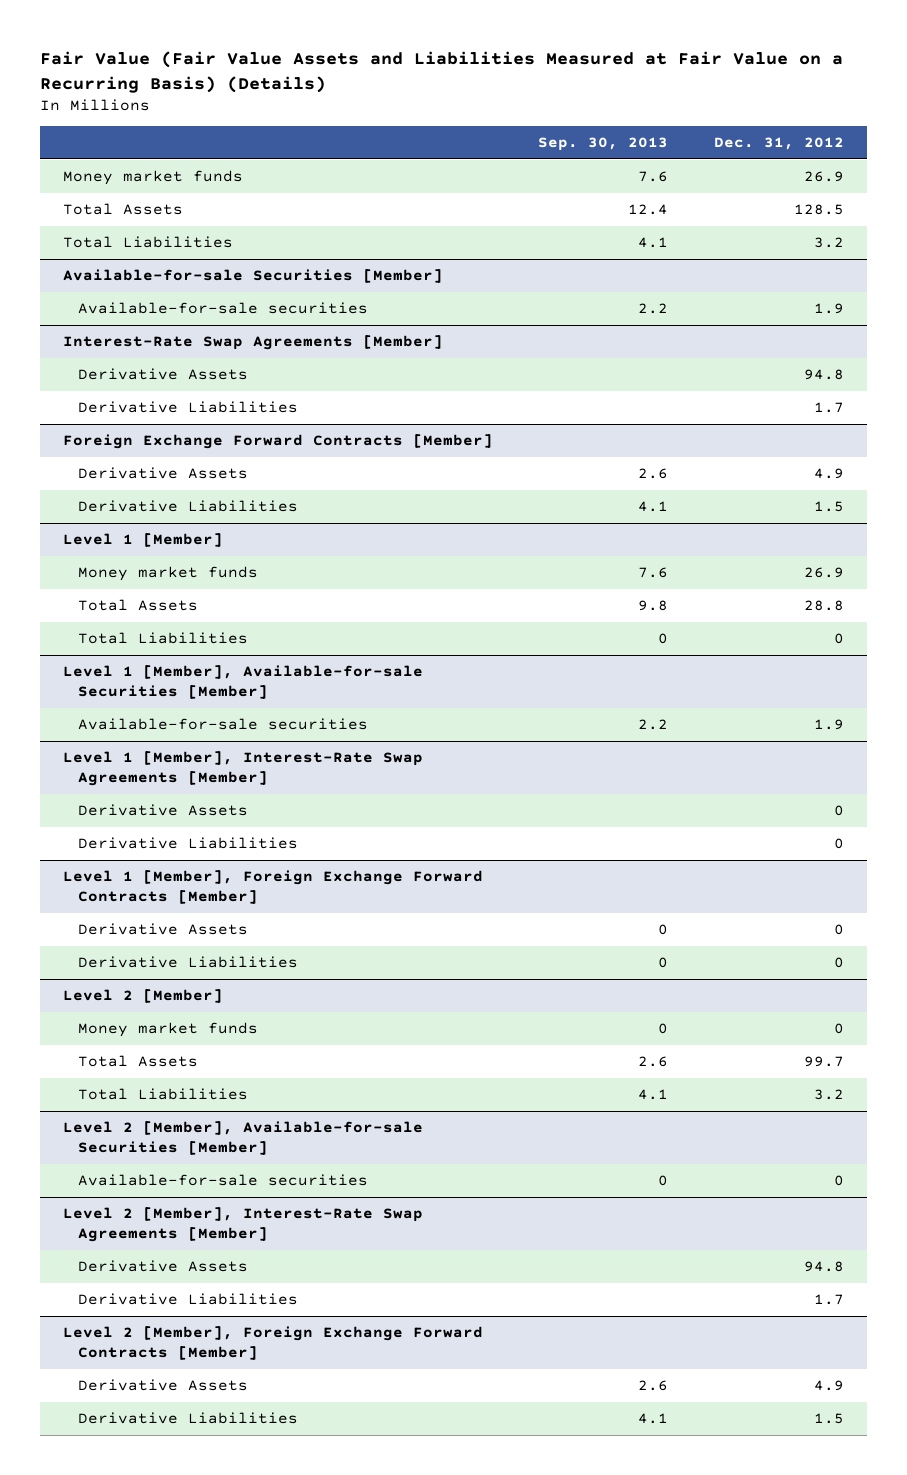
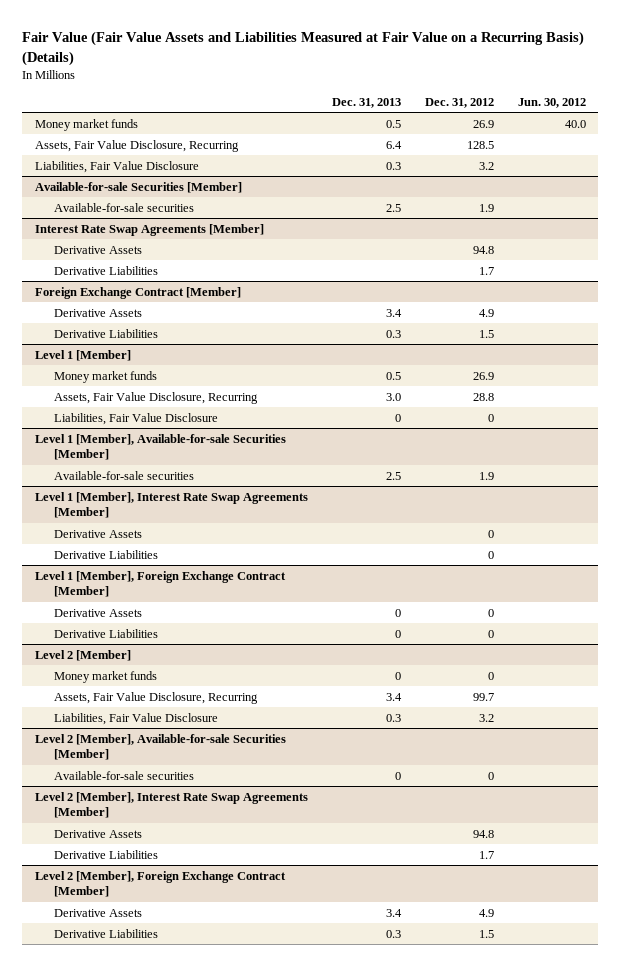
[538,137,669,152] Sep. 30, 2013 -> none
none -> [331,97,401,108] Dec. 31, 2013
none -> [518,97,587,108] Jun. 30, 2012
[62,203,183,216] Total Assets -> [34,139,239,152] Assets, Fair Value Disclosure, Recurring
[62,236,233,249] Total Liabilities -> [34,160,199,173] Liabilities, Fair Value Disclosure
[62,335,443,351] Interest-Rate Swap Agreements [Member] -> [34,223,264,236] Interest Rate Swap Agreements [Member]
[62,434,493,450] Foreign Exchange Forward Contracts [Member] -> [34,286,241,299] Foreign Exchange Contract [Member]
[78,599,199,612] Total Assets -> [53,391,258,404] Assets, Fair Value Disclosure, Recurring
[78,632,249,645] Total Liabilities -> [53,412,218,425] Liabilities, Fair Value Disclosure
[62,751,423,787] Level 1 [Member], Interest-Rate Swap Agreements [Member] -> [34,491,308,519] Level 1 [Member], Interest Rate Swap Agreements [Member]
[62,870,483,905] Level 1 [Member], Foreign Exchange Forward Contracts [Member] -> [34,570,286,598] Level 1 [Member], Foreign Exchange Contract [Member]
[78,1055,199,1068] Total Assets -> [53,691,258,704] Assets, Fair Value Disclosure, Recurring
[78,1088,249,1101] Total Liabilities -> [53,712,218,725] Liabilities, Fair Value Disclosure
[62,1207,423,1243] Level 2 [Member], Interest-Rate Swap Agreements [Member] -> [34,791,308,819] Level 2 [Member], Interest Rate Swap Agreements [Member]
[62,1326,483,1361] Level 2 [Member], Foreign Exchange Forward Contracts [Member] -> [34,870,286,898] Level 2 [Member], Foreign Exchange Contract [Member]

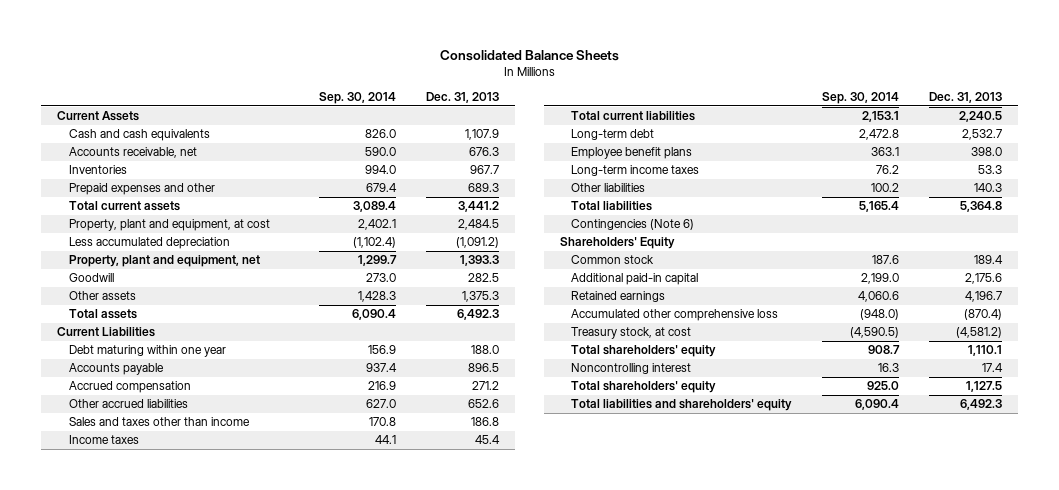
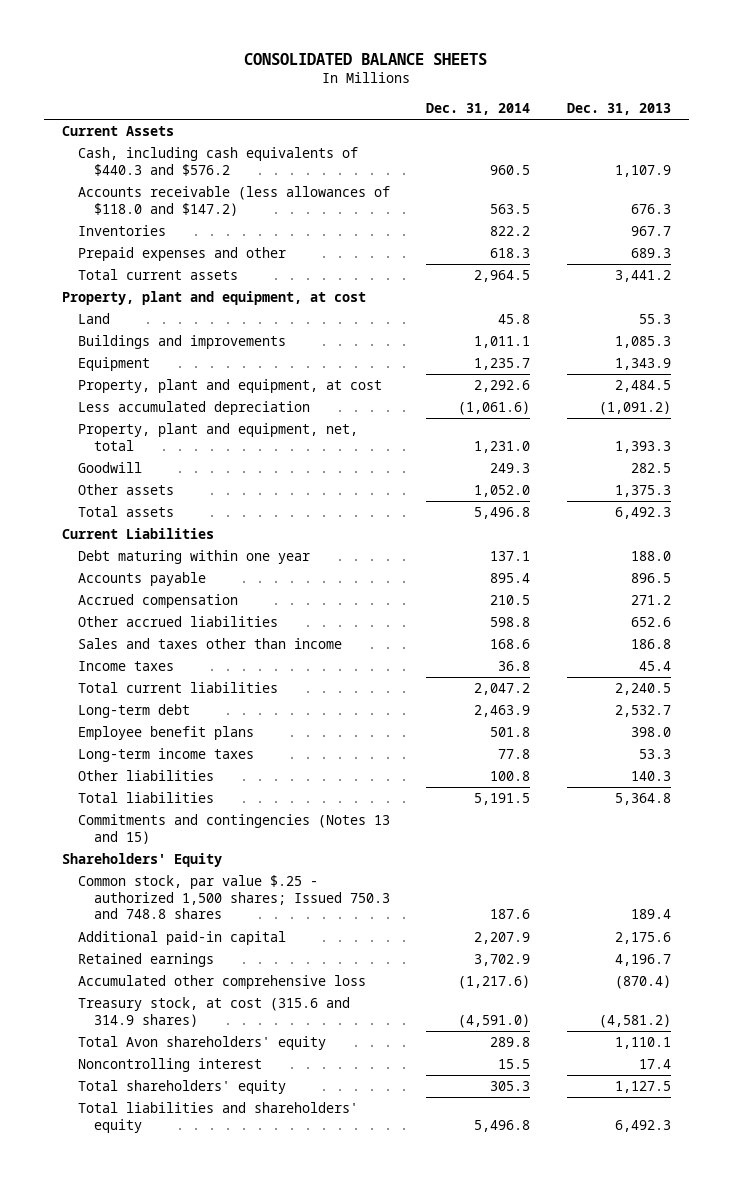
[439,49,619,61] Consolidated Balance Sheets -> [244,52,488,65] CONSOLIDATED BALANCE SHEETS
[319,91,397,104] Sep. 30, 2014 -> none
none -> [426,102,531,115] Dec. 31, 2014
[68,129,210,142] Cash and cash equivalents -> [77,147,358,176] Cash, including cash equivalents of $440.3 and $576.2
[68,147,197,159] Accounts receivable, net -> [77,186,390,216] Accounts receivable (less allowances of $118.0 and $147.2)
none -> [61,291,366,306] Property, plant and equipment, at cost
none -> [77,313,110,325] Land
none -> [77,335,286,350] Buildings and improvements
none -> [77,357,150,372] Equipment
[68,255,260,268] Property, plant and equipment, net -> [77,423,358,451] Property, plant and equipment, net, total
[571,219,695,231] Contingencies (Note 6) -> [77,814,390,844] Commitments and contingencies (Notes 13 and 15)
[571,255,655,265] Common stock -> [77,875,390,920] Common stock, par value $.25 - authorized 1,500 shares; Issued 750.3 and 748.8 shares
[571,327,692,340] Treasury stock, at cost -> [77,997,350,1027] Treasury stock, at cost (315.6 and 314.9 shares)
[571,345,717,358] Total shareholders' equity -> [77,1036,326,1051] Total Avon shareholders' equity

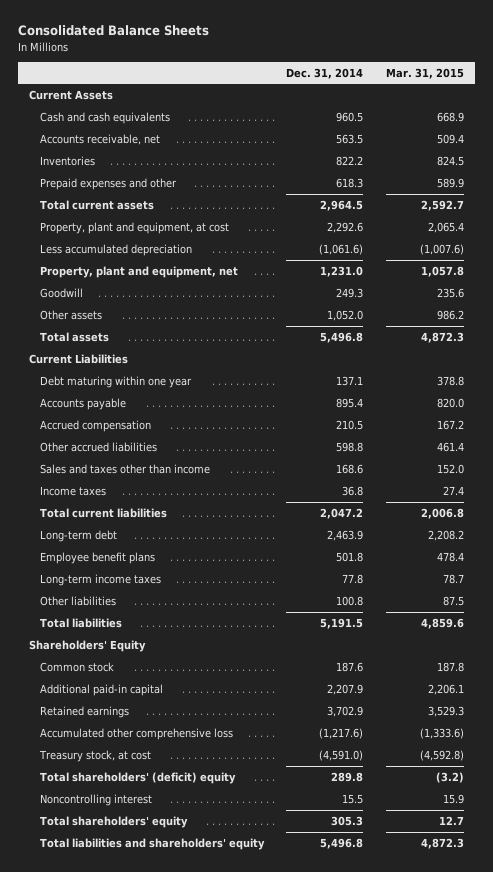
[244,52,488,65] CONSOLIDATED BALANCE SHEETS -> [18,25,210,37] Consolidated Balance Sheets
[566,102,671,115] Dec. 31, 2013 -> none
none -> [386,67,465,79] Mar. 31, 2015
[77,147,358,176] Cash, including cash equivalents of $440.3 and $576.2 -> [39,111,170,124] Cash and cash equivalents
[77,186,390,216] Accounts receivable (less allowances of $118.0 and $147.2) -> [39,133,160,145] Accounts receivable, net
[61,291,366,306] Property, plant and equipment, at cost -> none
[77,313,110,325] Land -> none
[77,335,286,350] Buildings and improvements -> none
[77,357,150,372] Equipment -> none
[77,423,358,451] Property, plant and equipment, net, total -> [39,265,238,278] Property, plant and equipment, net
[77,814,390,844] Commitments and contingencies (Notes 13 and 15) -> none
[77,875,390,920] Common stock, par value $.25 - authorized 1,500 shares; Issued 750.3 and 748.8 shares -> [39,661,114,672] Common stock
[77,997,350,1027] Treasury stock, at cost (315.6 and 314.9 shares) -> [38,749,151,762] Treasury stock, at cost
[77,1036,326,1051] Total Avon shareholders' equity -> [39,771,236,784] Total shareholders' (deficit) equity

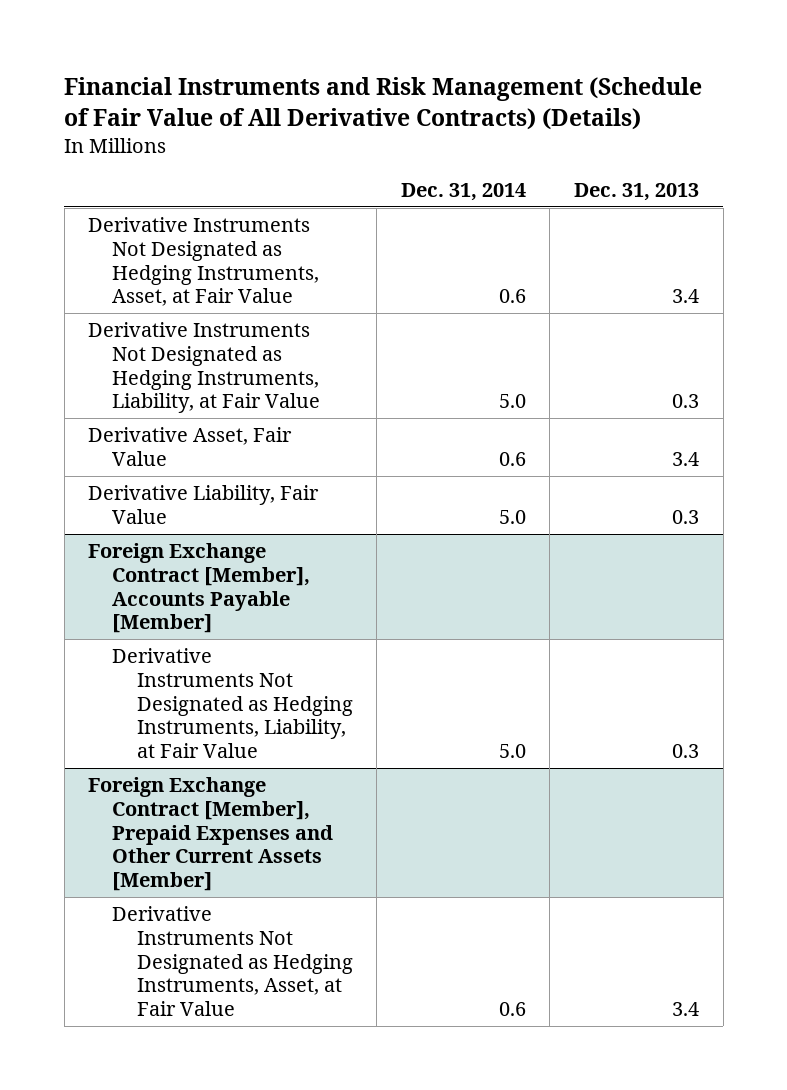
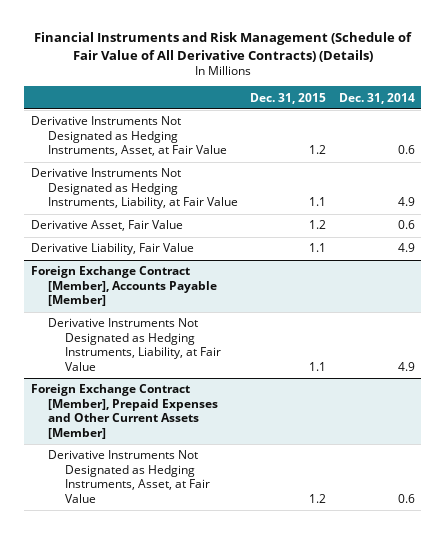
[573,182,699,201] Dec. 31, 2013 -> none
none -> [250,92,327,104] Dec. 31, 2015
[498,394,526,409] 5.0 -> [398,197,416,207] 4.9
[498,510,526,525] 5.0 -> [398,243,416,253] 4.9
[498,743,526,758] 5.0 -> [398,361,416,371] 4.9

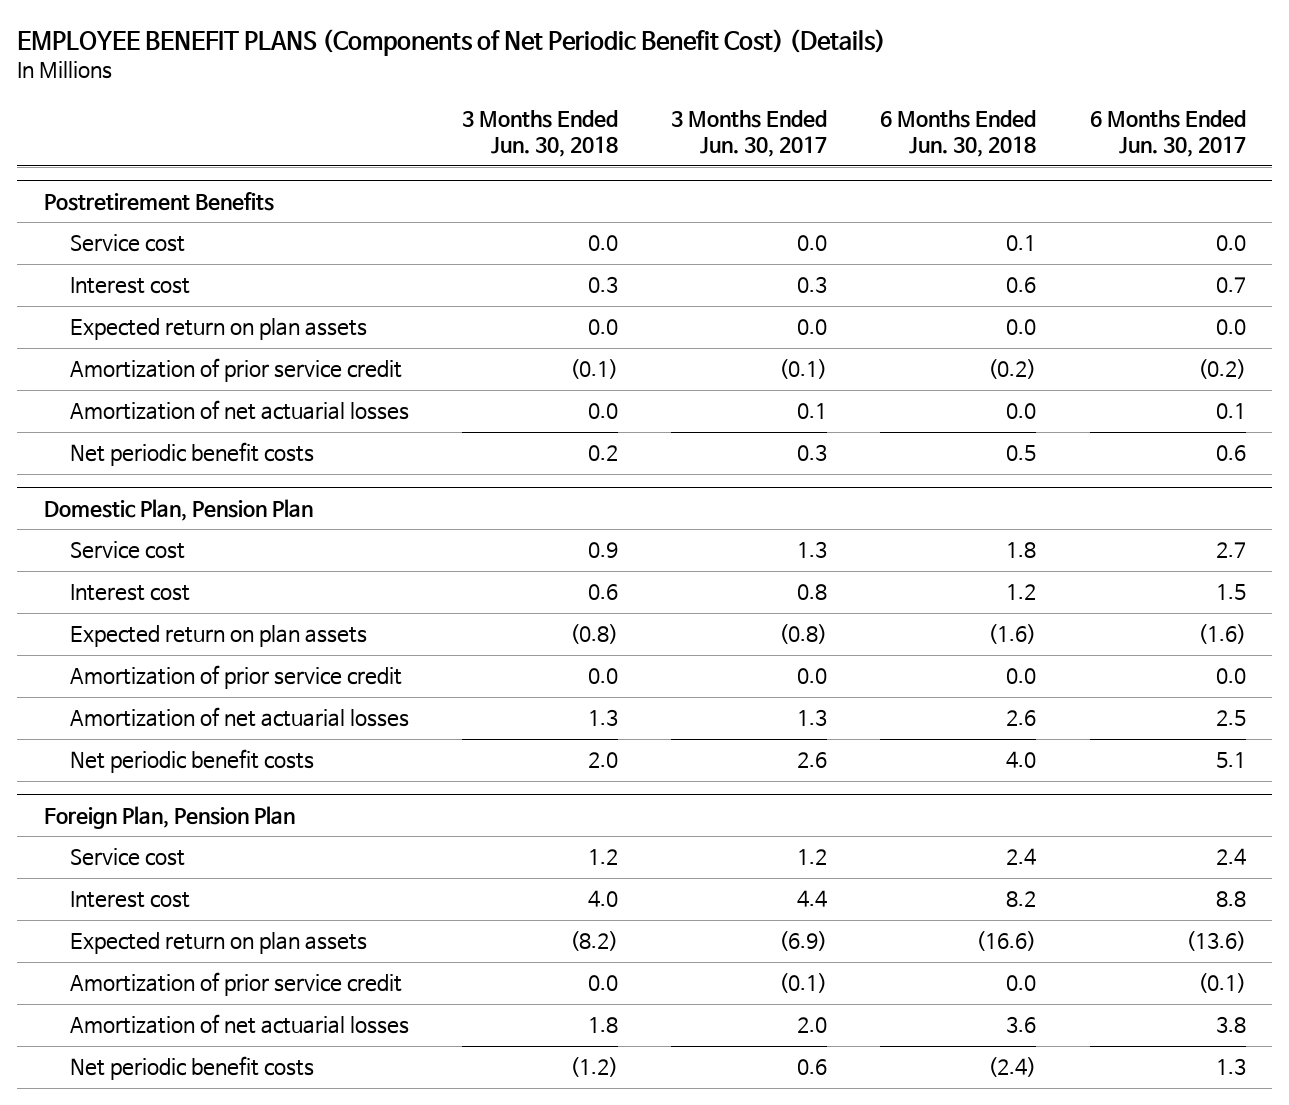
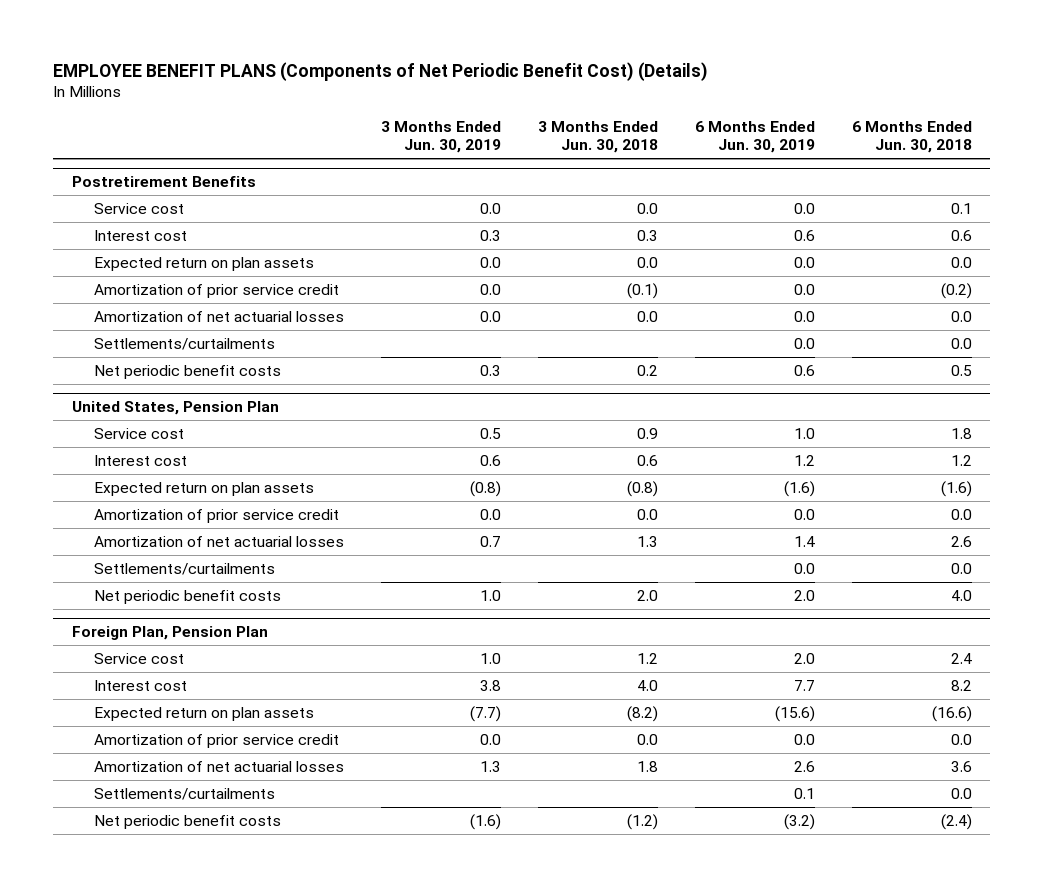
[671,109,828,158] 3 Months Ended Jun. 30, 2017 -> none
[1089,109,1246,158] 6 Months Ended Jun. 30, 2017 -> none
none -> [380,120,501,154] 3 Months Ended Jun. 30, 2019
none -> [694,120,815,154] 6 Months Ended Jun. 30, 2019
none -> [93,337,275,350] Settlements/curtailments
[43,498,313,521] Domestic Plan, Pension Plan -> none
none -> [71,401,279,416] United States, Pension Plan
none -> [93,562,275,575] Settlements/curtailments
none -> [93,787,275,800] Settlements/curtailments

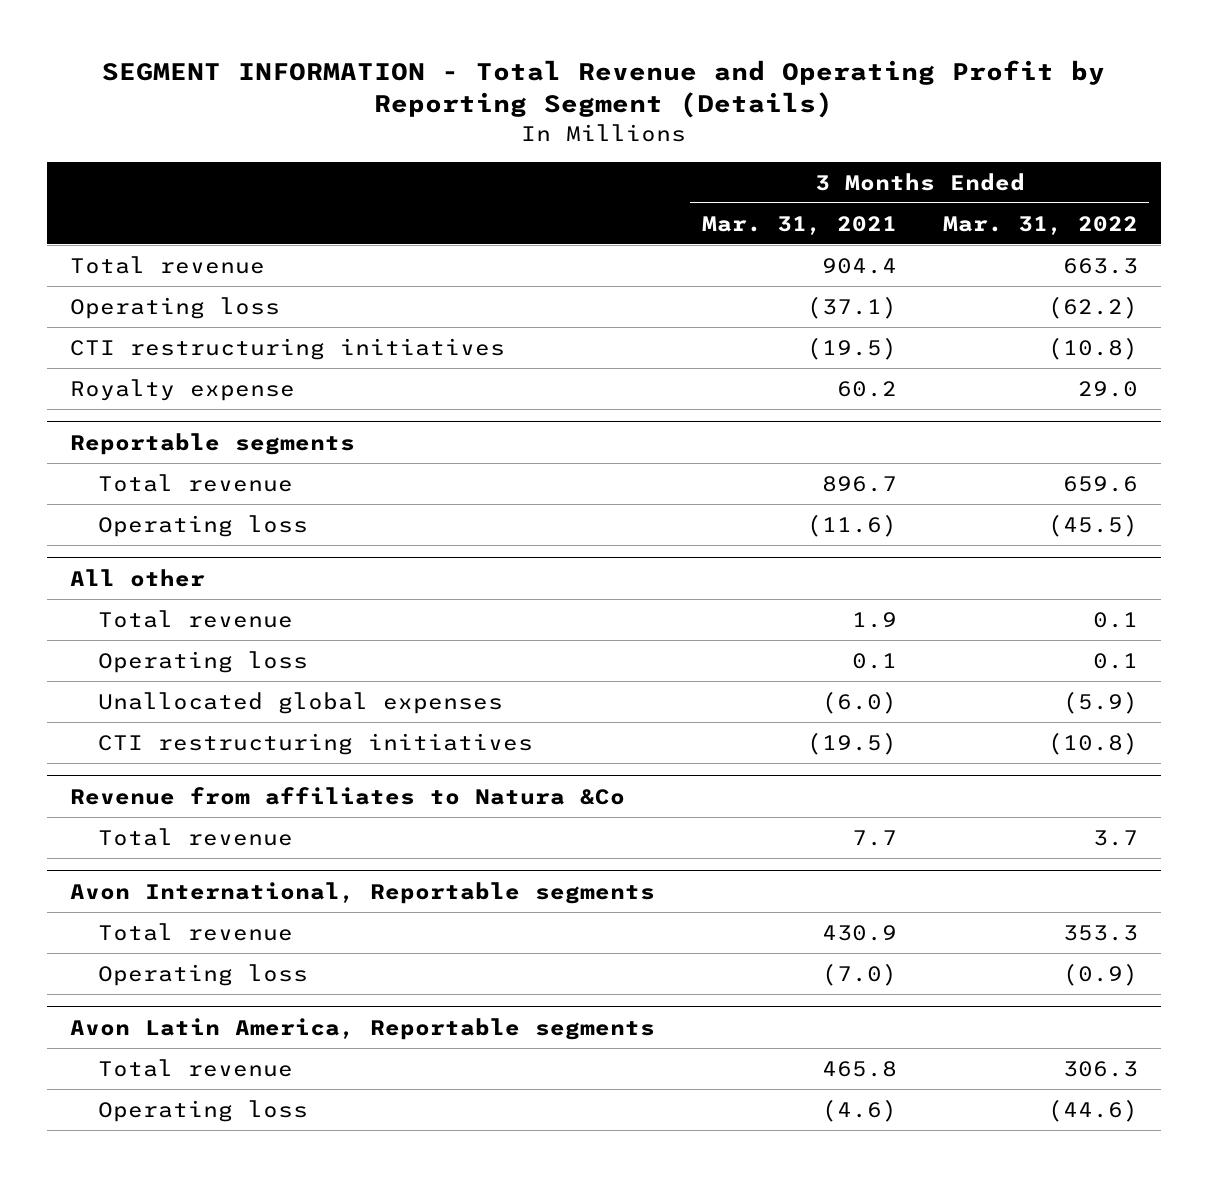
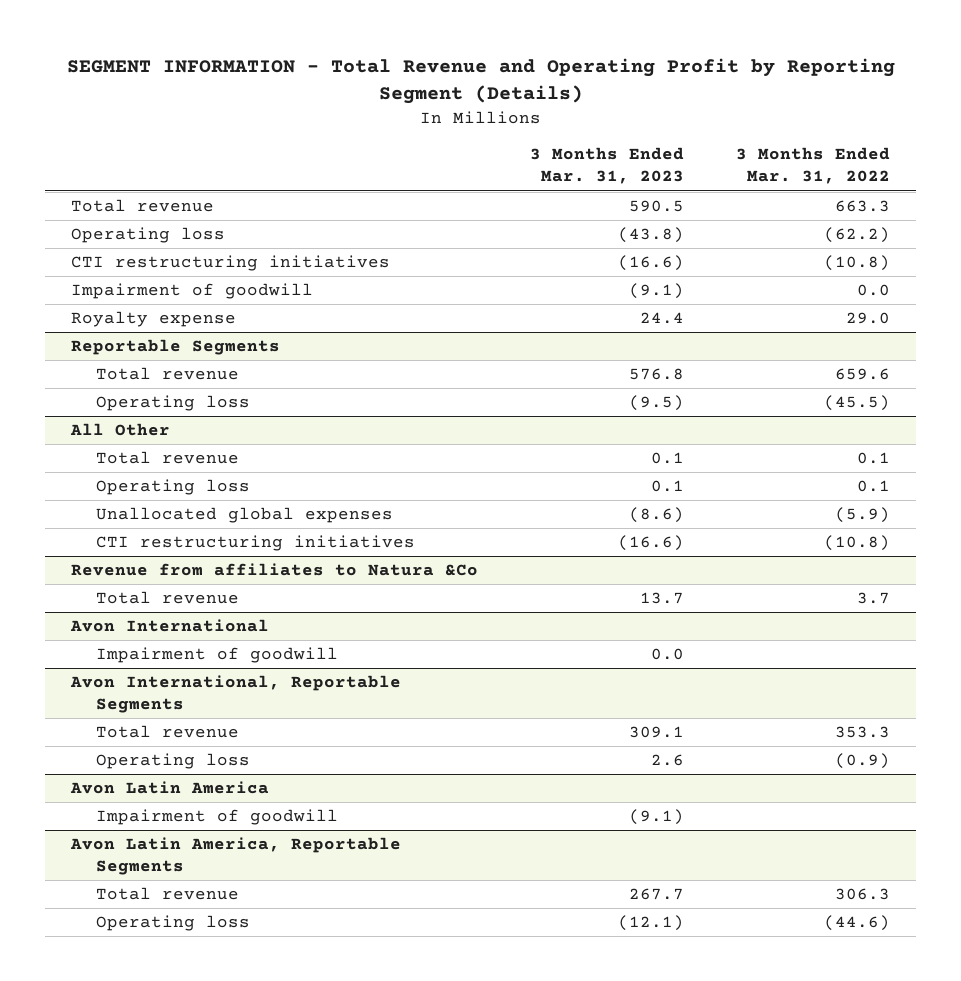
[701,215,897,235] Mar. 31, 2021 -> none
none -> [530,147,685,185] 3 Months Ended Mar. 31, 2023
none -> [71,283,314,300] Impairment of goodwill
[70,432,356,455] Reportable segments -> [71,339,281,356] Reportable Segments
[70,568,206,587] All other -> [70,423,171,437] All Other
none -> [70,619,270,633] Avon International
none -> [95,647,338,664] Impairment of goodwill
[70,881,656,904] Avon International, Reportable segments -> [70,675,402,714] Avon International, Reportable Segments
none -> [70,781,270,795] Avon Latin America
none -> [95,809,338,826] Impairment of goodwill
[70,1017,656,1040] Avon Latin America, Reportable segments -> [70,837,402,876] Avon Latin America, Reportable Segments

